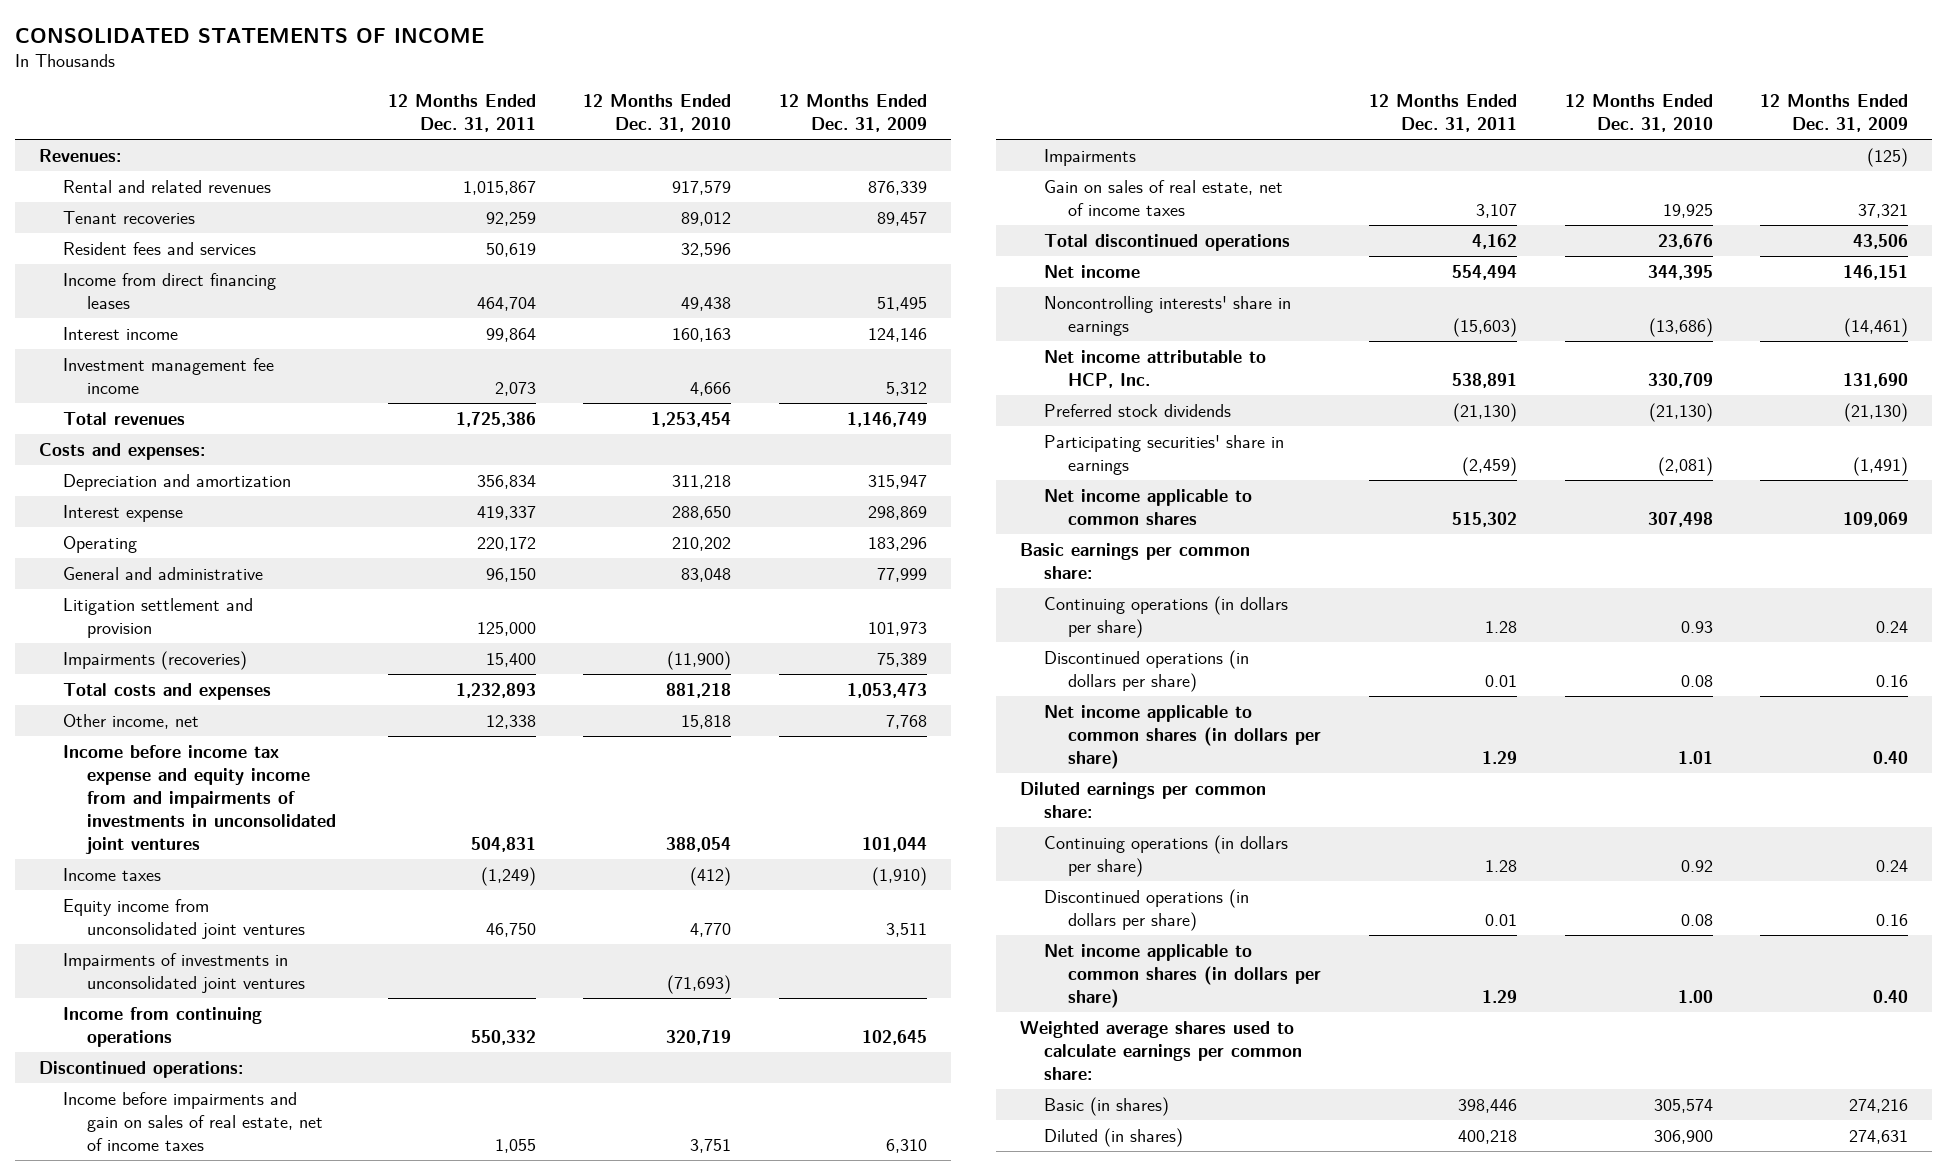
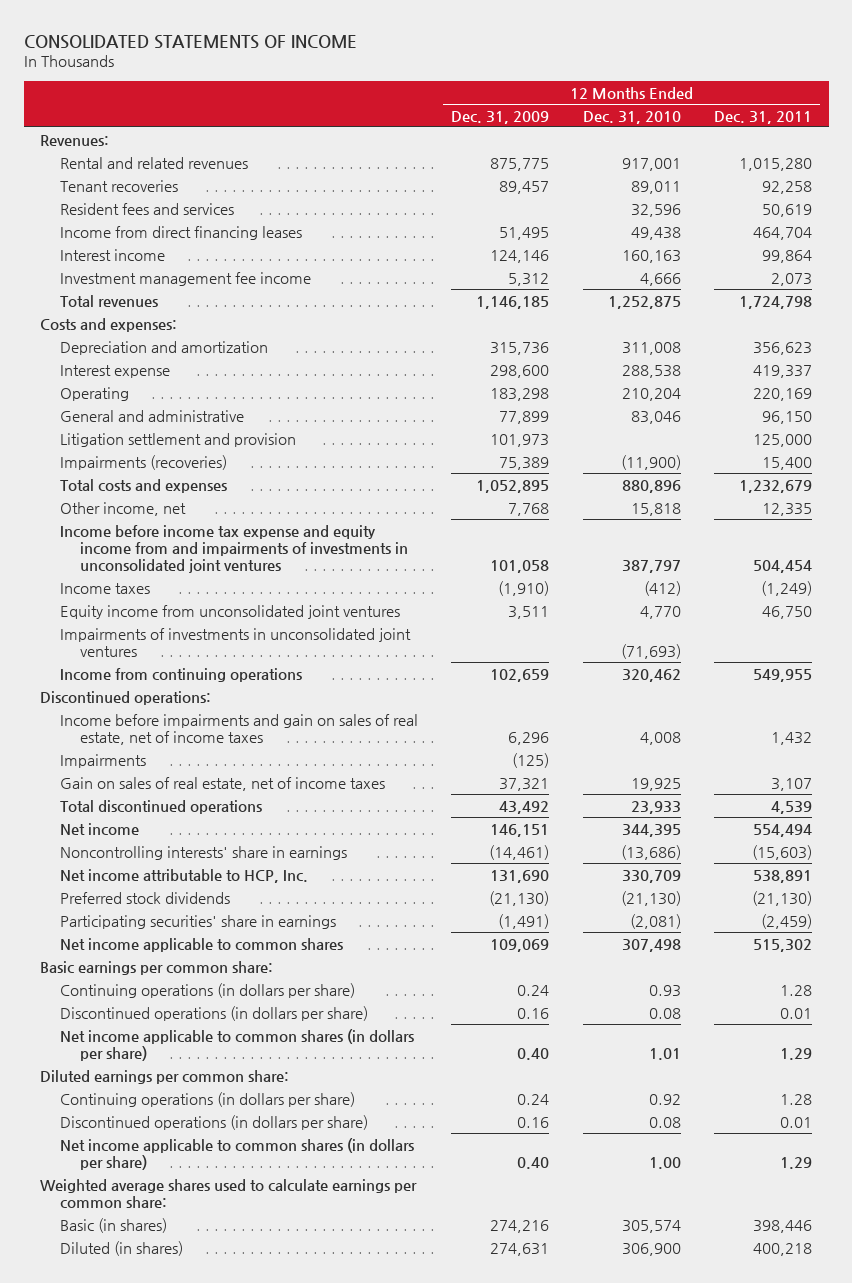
[462,180,536,195] 1,015,867 -> [738,157,812,171] 1,015,280
[672,180,732,195] 917,579 -> [621,157,681,171] 917,001
[868,180,928,195] 876,339 -> [490,157,550,171] 875,775
[485,211,536,226] 92,259 -> [761,180,812,194] 92,258
[681,211,732,226] 89,012 -> [630,180,681,194] 89,011
[455,411,536,427] 1,725,386 -> [738,295,812,309] 1,724,798
[651,411,732,427] 1,253,454 -> [607,295,681,309] 1,252,875
[847,411,928,427] 1,146,749 -> [476,295,550,309] 1,146,185
[476,474,536,489] 356,834 -> [752,341,812,355] 356,623
[672,474,732,489] 311,218 -> [621,341,681,355] 311,008
[868,474,928,489] 315,947 -> [490,341,550,355] 315,736
[672,505,732,520] 288,650 -> [621,364,681,378] 288,538
[868,505,928,520] 298,869 -> [490,364,550,378] 298,600
[476,536,536,551] 220,172 -> [752,387,812,401] 220,169
[672,536,732,551] 210,202 -> [621,387,681,401] 210,204
[868,536,928,551] 183,296 -> [490,387,550,401] 183,298
[681,567,732,582] 83,048 -> [630,410,681,424] 83,046
[877,567,928,582] 77,999 -> [499,410,550,424] 77,899
[455,682,536,698] 1,232,893 -> [738,479,812,493] 1,232,679
[666,682,732,698] 881,218 -> [621,479,681,493] 880,896
[847,682,928,698] 1,053,473 -> [476,479,550,493] 1,052,895
[485,714,536,729] 12,338 -> [761,502,812,516] 12,335
[470,837,536,853] 504,831 -> [752,560,812,574] 504,454
[666,837,732,853] 388,054 -> [621,560,681,574] 387,797
[862,837,928,853] 101,044 -> [490,560,550,574] 101,058
[470,1029,536,1045] 550,332 -> [752,668,812,682] 549,955
[666,1029,732,1045] 320,719 -> [621,668,681,682] 320,462
[862,1029,928,1045] 102,645 -> [490,668,550,682] 102,659
[494,1139,536,1154] 1,055 -> [770,731,812,745] 1,432
[690,1139,732,1154] 3,751 -> [639,731,681,745] 4,008
[886,1139,928,1154] 6,310 -> [508,731,550,745] 6,296
[1471,233,1517,249] 4,162 -> [770,800,812,814] 4,539
[1657,233,1713,249] 23,676 -> [630,800,681,814] 23,933
[1853,233,1909,249] 43,506 -> [499,800,550,814] 43,492

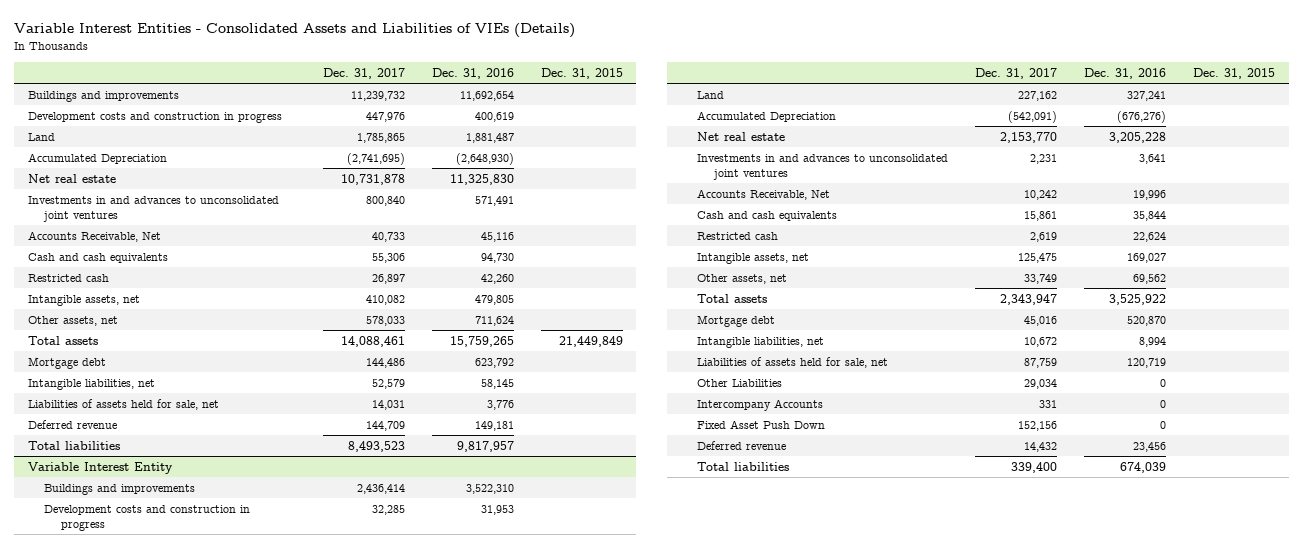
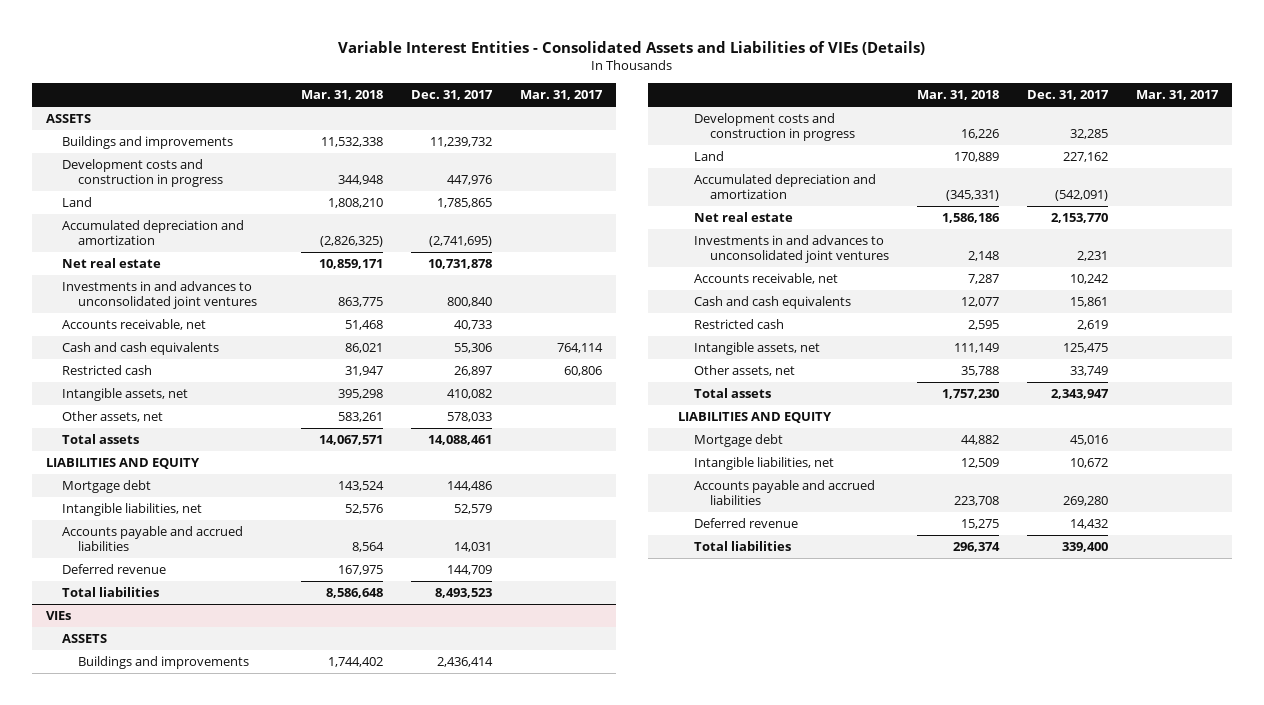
[431,67,514,79] Dec. 31, 2016 -> none
[540,67,623,79] Dec. 31, 2015 -> none
none -> [301,90,384,101] Mar. 31, 2018
none -> [520,90,604,101] Mar. 31, 2017
none -> [46,114,92,124] ASSETS
[27,152,167,164] Accumulated Depreciation -> [62,220,245,246] Accumulated depreciation and amortization
[27,230,161,242] Accounts Receivable, Net -> [62,319,207,331] Accounts receivable, net
none -> [46,458,201,470] LIABILITIES AND EQUITY
[27,398,219,410] Liabilities of assets held for sale, net -> [62,526,244,552] Accounts payable and accrued liabilities
[27,461,173,474] Variable Interest Entity -> [46,611,72,621] VIEs
none -> [62,634,108,644] ASSETS
[696,110,836,122] Accumulated Depreciation -> [694,174,877,200] Accumulated depreciation and amortization
[696,188,830,200] Accounts Receivable, Net -> [694,273,839,285] Accounts receivable, net
none -> [678,412,833,424] LIABILITIES AND EQUITY
[696,356,888,368] Liabilities of assets held for sale, net -> none
[696,378,782,387] Other Liabilities -> none
[696,398,823,411] Intercompany Accounts -> none
[696,419,825,429] Fixed Asset Push Down -> none
none -> [694,480,876,506] Accounts payable and accrued liabilities

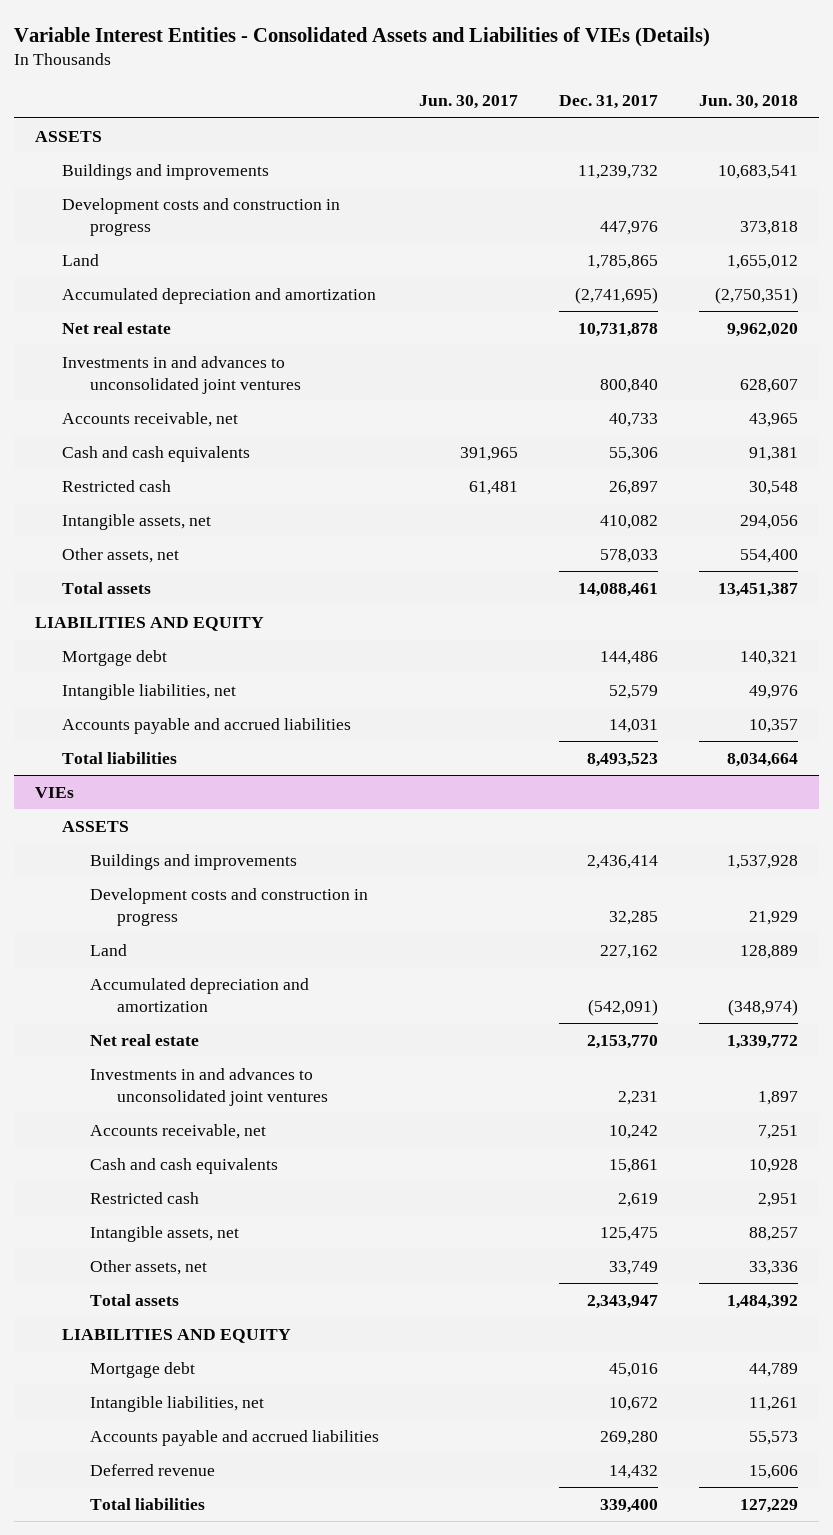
[301,90,384,101] Mar. 31, 2018 -> none
[520,90,604,101] Mar. 31, 2017 -> none
none -> [419,95,519,110] Jun. 30, 2017
none -> [699,95,799,110] Jun. 30, 2018
[62,564,167,575] Deferred revenue -> none

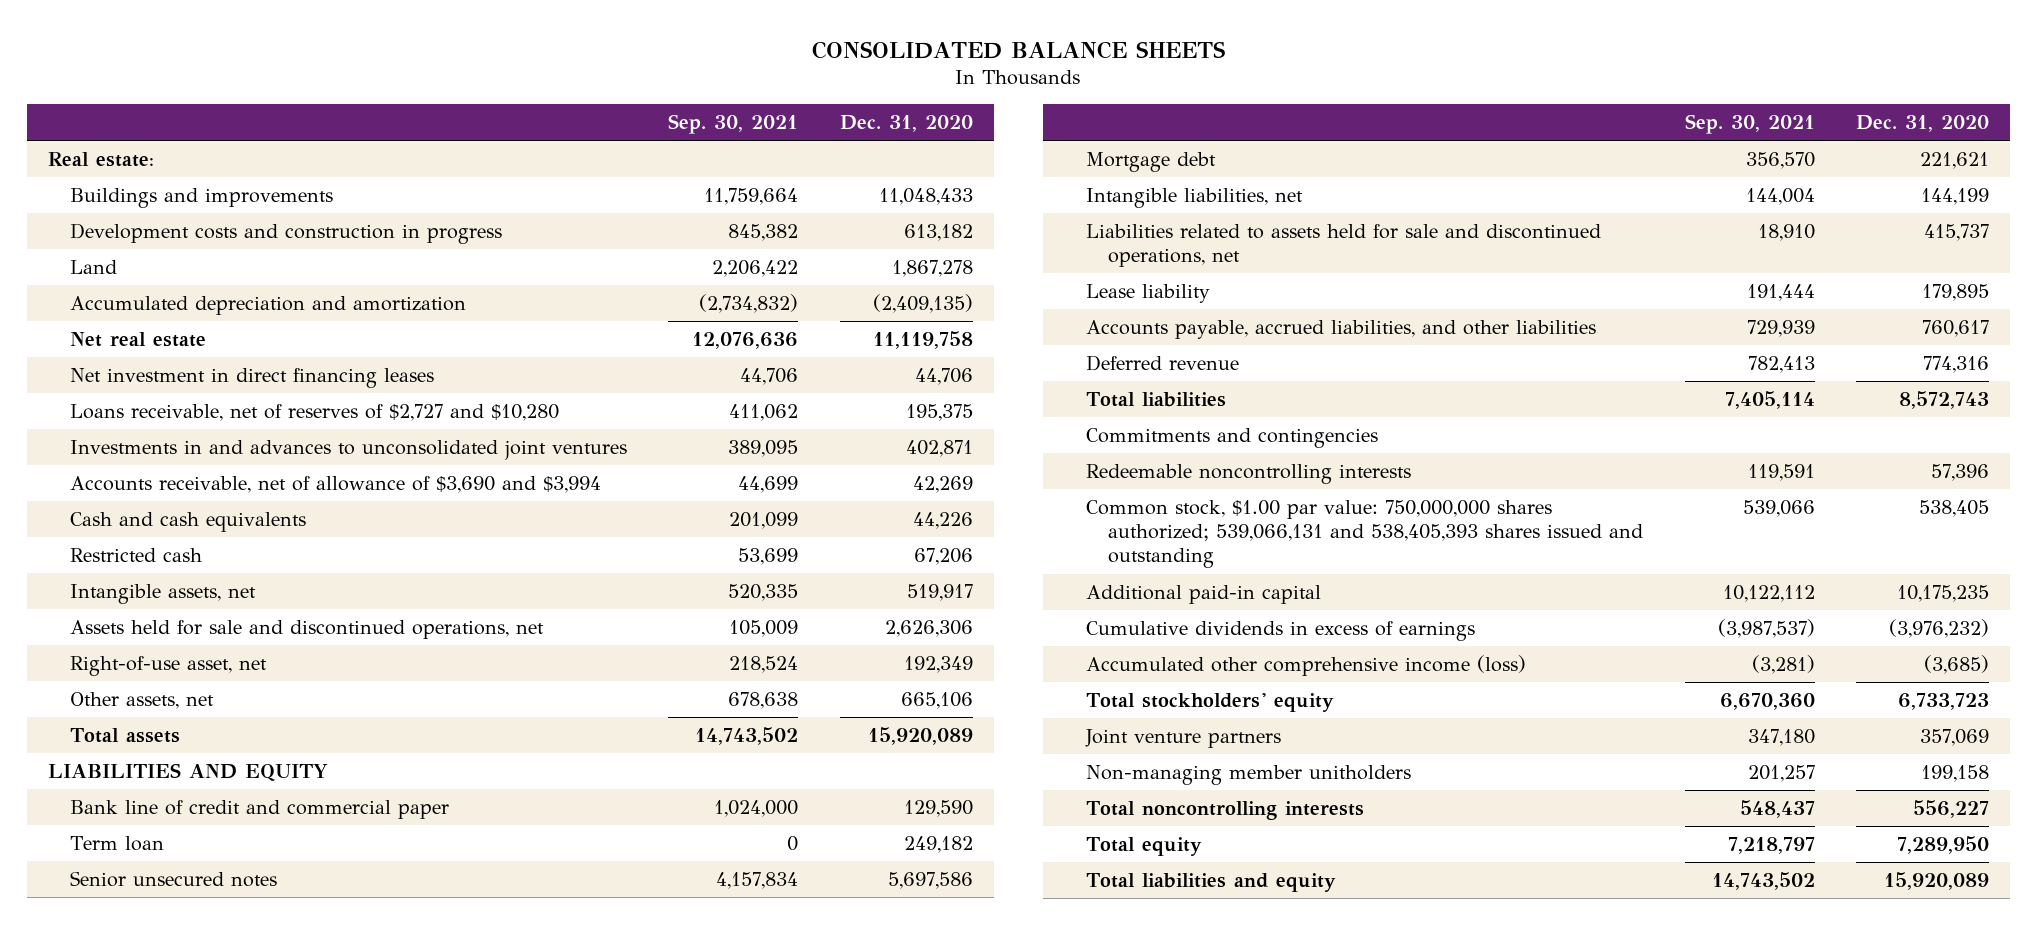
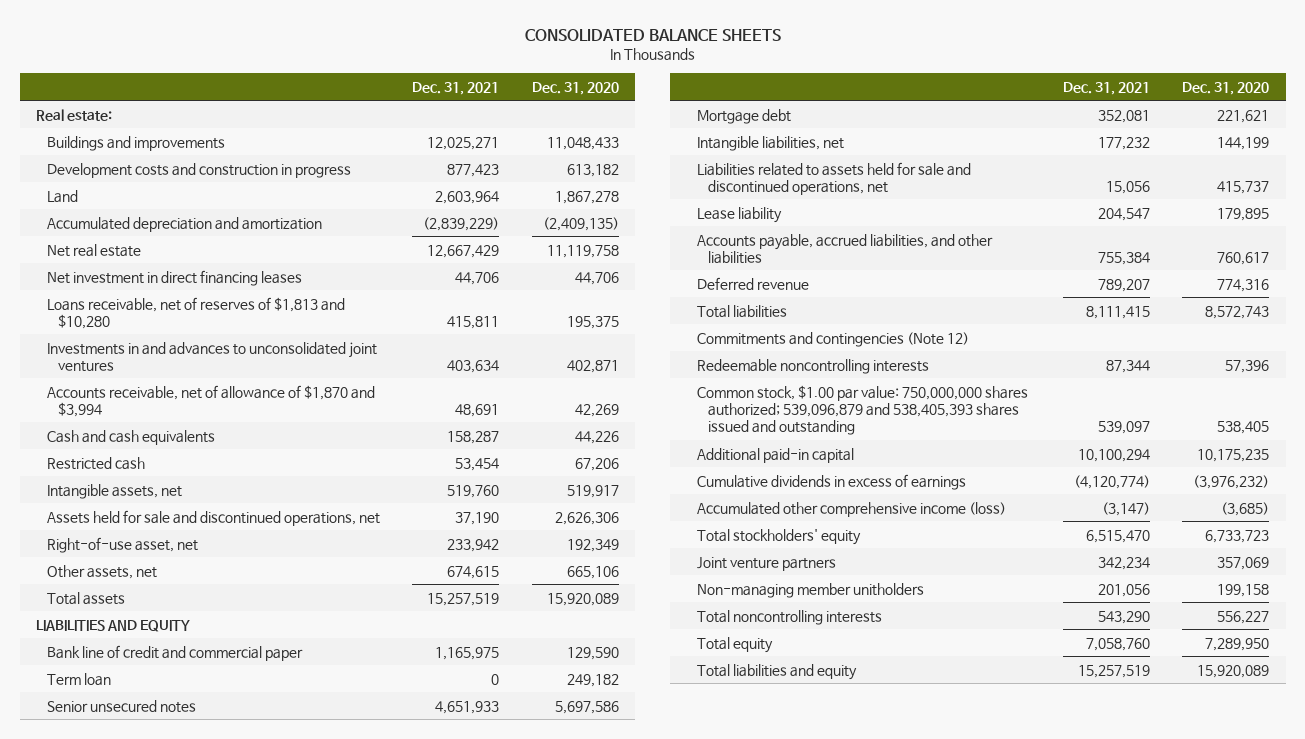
[668,113,799,134] Sep. 30, 2021 -> none
none -> [412,81,500,95] Dec. 31, 2021
[69,403,559,421] Loans receivable, net of reserves of $2,727 and $10,280 -> [46,296,345,329] Loans receivable, net of reserves of $1,813 and $10,280
[69,475,601,493] Accounts receivable, net of allowance of $3,690 and $3,994 -> [46,384,375,417] Accounts receivable, net of allowance of $1,870 and $3,994
[1085,427,1378,448] Commitments and contingencies -> [696,331,969,347] Commitments and contingencies (Note 12)
[1085,499,1644,569] Common stock, $1.00 par value: 750,000,000 shares authorized; 539,066,131 and 538,405,393 shares issued and outstanding -> [696,384,1028,436] Common stock, $1.00 par value: 750,000,000 shares authorized; 539,096,879 and 538,405,393 shares issued and outstanding

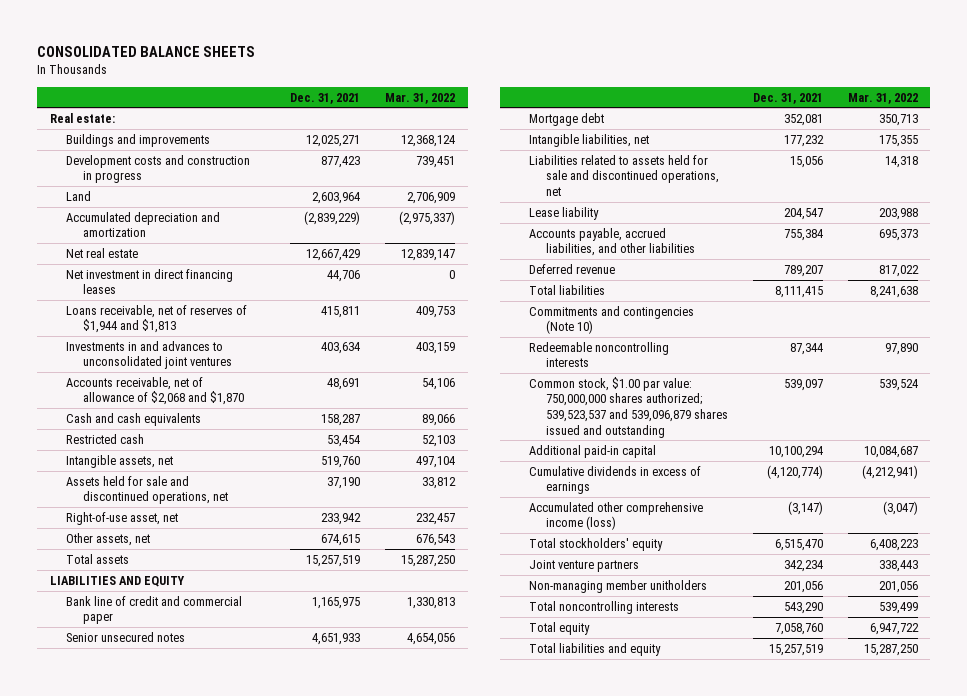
[532,81,620,95] Dec. 31, 2020 -> none
none -> [385,92,456,104] Mar. 31, 2022
[46,296,345,329] Loans receivable, net of reserves of $1,813 and $10,280 -> [66,304,248,334] Loans receivable, net of reserves of $1,944 and $1,813
[46,384,375,417] Accounts receivable, net of allowance of $1,870 and $3,994 -> [66,376,245,406] Accounts receivable, net of allowance of $2,068 and $1,870
[46,672,111,686] Term loan -> none
[696,331,969,347] Commitments and contingencies (Note 12) -> [528,305,694,335] Commitments and contingencies (Note 10)
[696,384,1028,436] Common stock, $1.00 par value: 750,000,000 shares authorized; 539,096,879 and 538,405,393 shares issued and outstanding -> [528,376,728,438] Common stock, $1.00 par value: 750,000,000 shares authorized; 539,523,537 and 539,096,879 shares issued and outstanding

